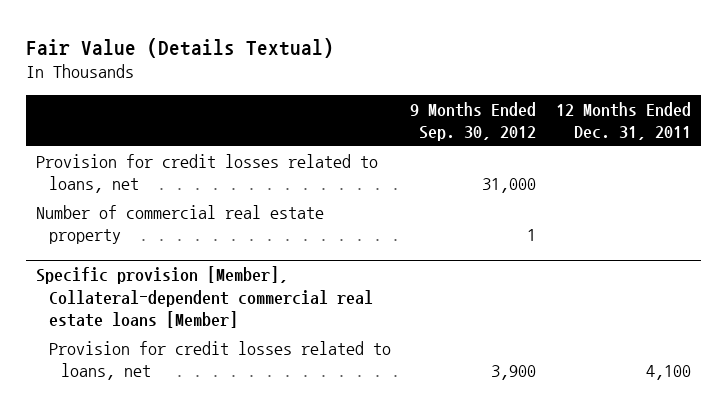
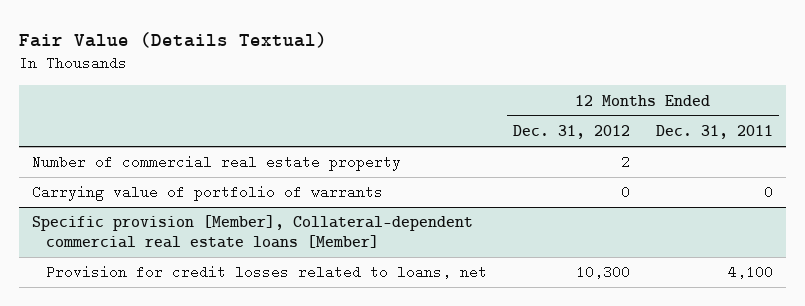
[410,101,537,142] 9 Months Ended Sep. 30, 2012 -> none
none -> [513,125,631,140] Dec. 31, 2012
[36,153,379,194] Provision for credit losses related to loans, net -> none
none -> [32,185,384,202] Carrying value of portfolio of warrants

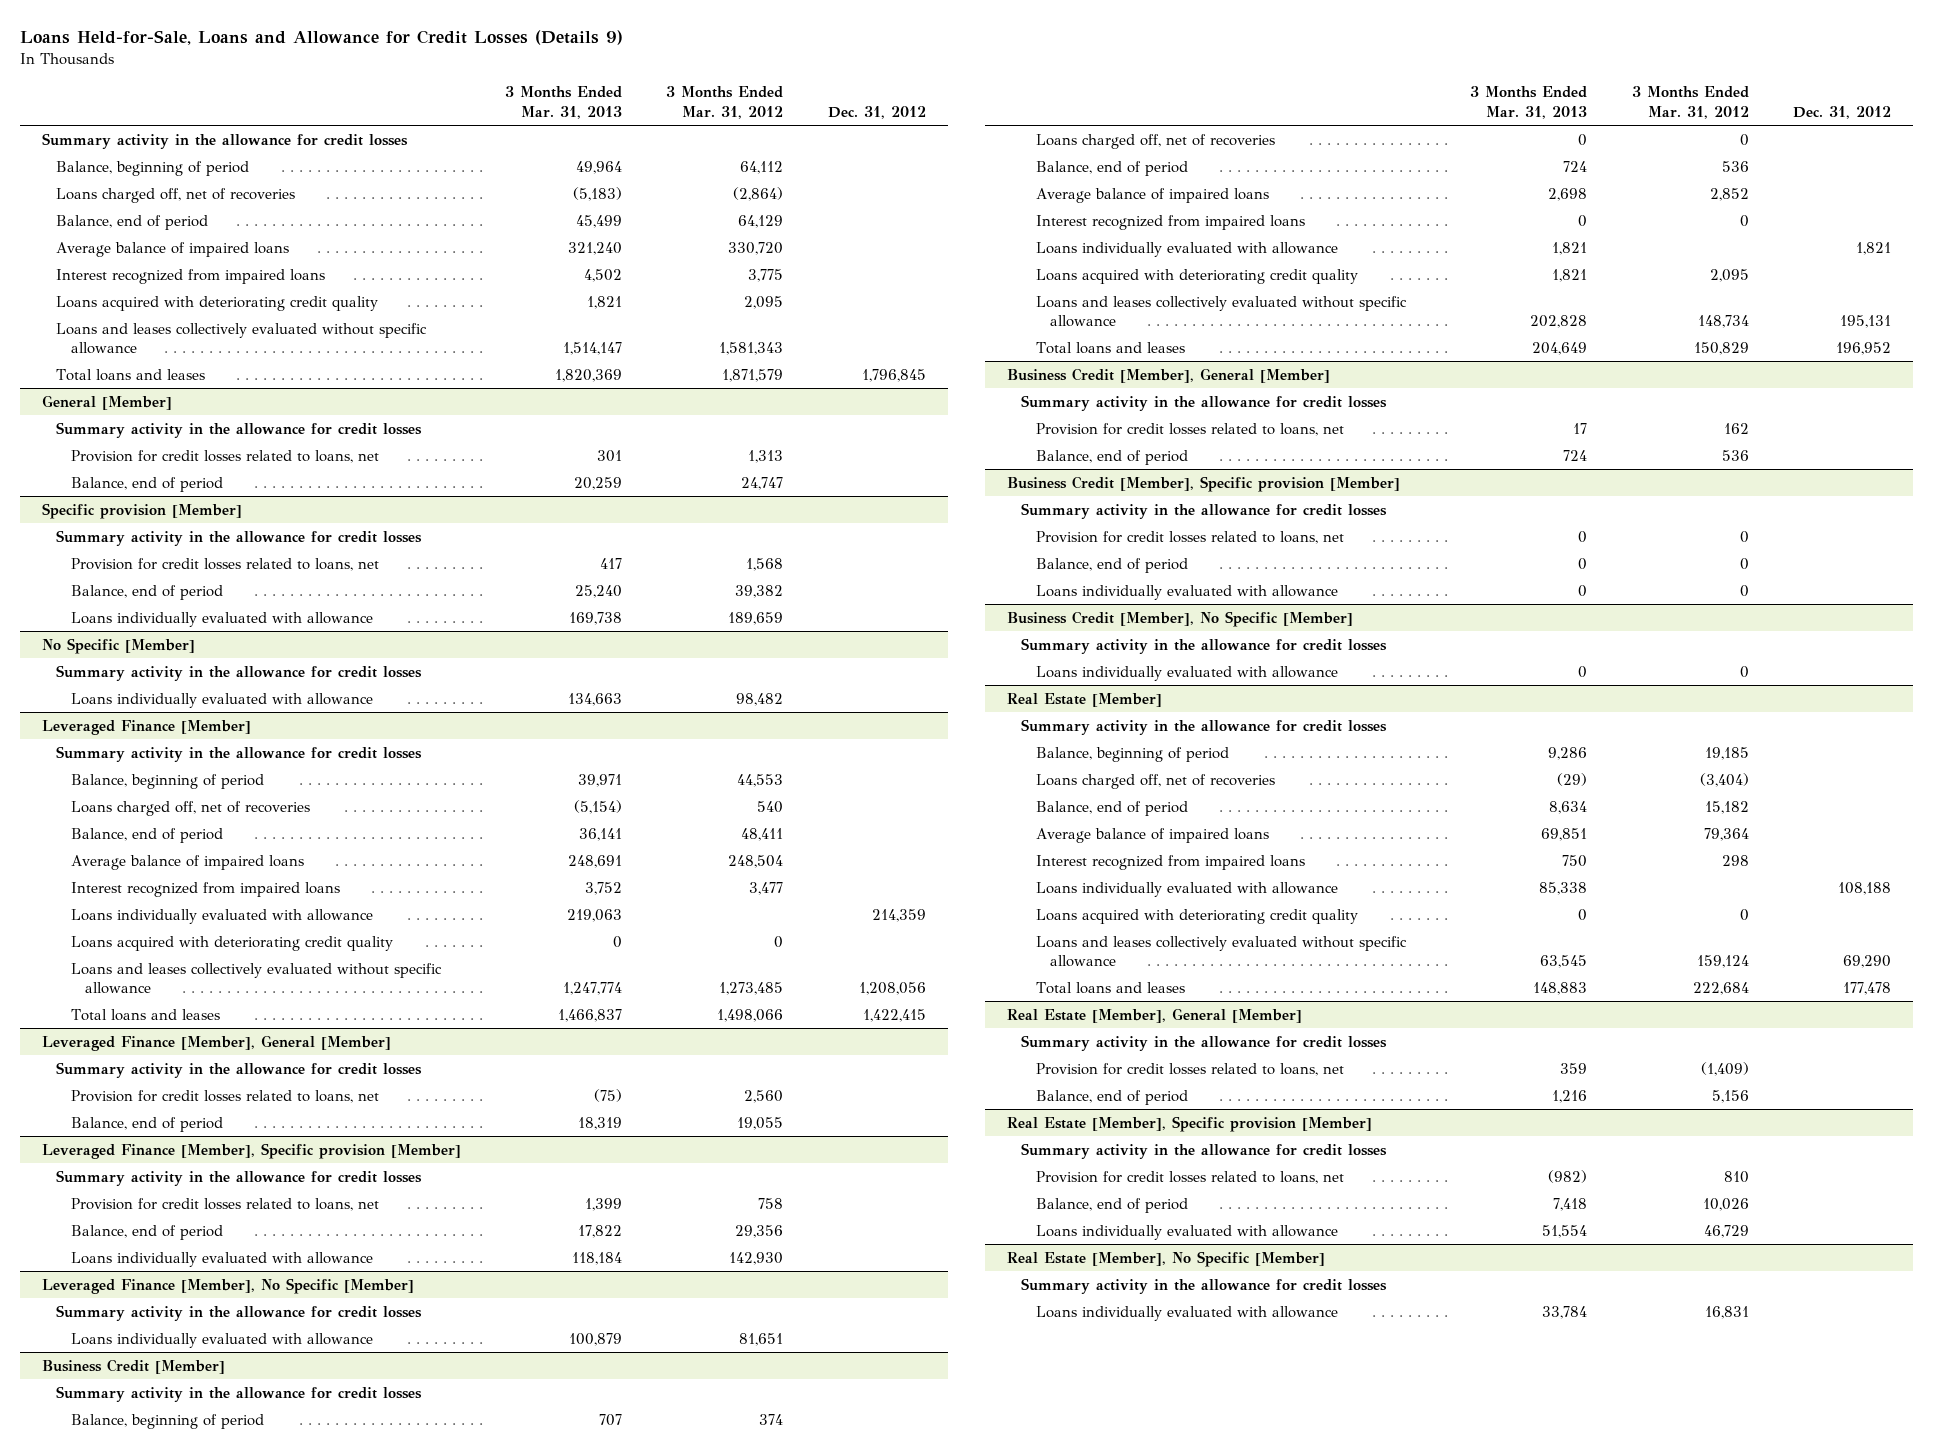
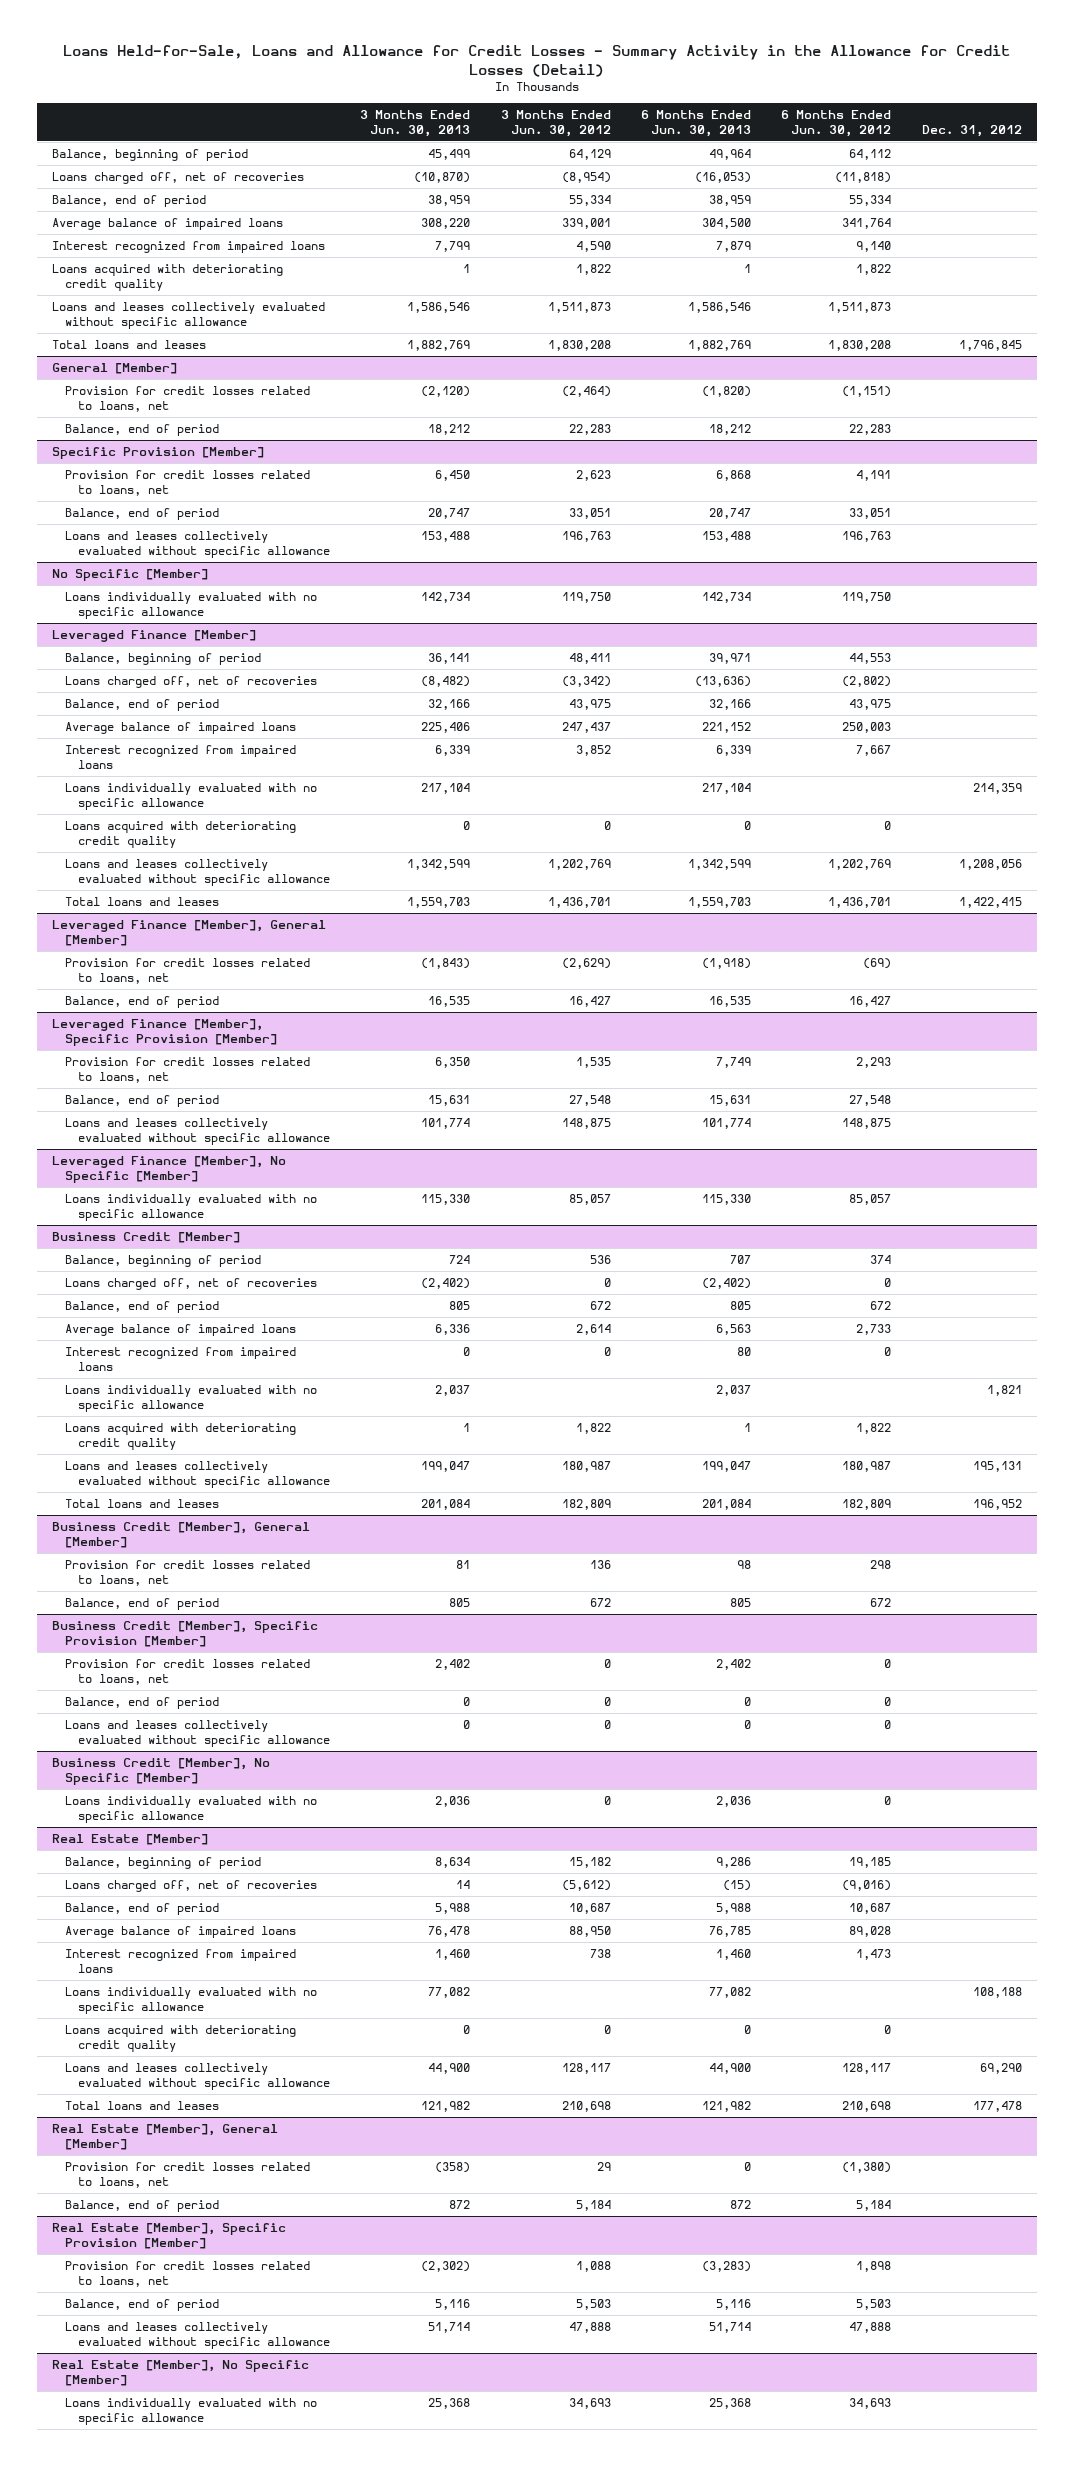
[20,30,624,46] Loans Held-for-Sale, Loans and Allowance for Credit Losses (Details 9) -> [63,44,1011,77] Loans Held-for-Sale, Loans and Allowance for Credit Losses - Summary Activity in the Allowance for Credit Losses (Detail)
[505,86,623,119] 3 Months Ended Mar. 31, 2013 -> none
[666,86,784,119] 3 Months Ended Mar. 31, 2012 -> none
none -> [360,109,471,137] 3 Months Ended Jun. 30, 2013
none -> [500,109,611,137] 3 Months Ended Jun. 30, 2012
none -> [641,109,752,137] 6 Months Ended Jun. 30, 2013
none -> [781,109,892,137] 6 Months Ended Jun. 30, 2012
[42,132,409,149] Summary activity in the allowance for credit losses -> none
[56,421,423,438] Summary activity in the allowance for credit losses -> none
[56,529,423,546] Summary activity in the allowance for credit losses -> none
[42,502,243,519] Specific provision [Member] -> [52,446,265,459] Specific Provision [Member]
[70,611,373,627] Loans individually evaluated with allowance -> none
none -> [65,530,331,558] Loans and leases collectively evaluated without specific allowance
[56,664,423,681] Summary activity in the allowance for credit losses -> none
[70,692,373,708] Loans individually evaluated with allowance -> [65,591,318,619] Loans individually evaluated with no specific allowance
[56,745,423,762] Summary activity in the allowance for credit losses -> none
[70,908,373,924] Loans individually evaluated with allowance -> [65,782,318,810] Loans individually evaluated with no specific allowance
[56,1061,423,1078] Summary activity in the allowance for credit losses -> none
[56,1169,423,1186] Summary activity in the allowance for credit losses -> none
[42,1142,462,1159] Leveraged Finance [Member], Specific provision [Member] -> [52,1018,278,1046] Leveraged Finance [Member], Specific Provision [Member]
[70,1251,373,1267] Loans individually evaluated with allowance -> none
none -> [65,1117,331,1145] Loans and leases collectively evaluated without specific allowance
[56,1304,423,1321] Summary activity in the allowance for credit losses -> none
[70,1332,373,1348] Loans individually evaluated with allowance -> [65,1193,318,1221] Loans individually evaluated with no specific allowance
[56,1385,423,1402] Summary activity in the allowance for credit losses -> none
[1035,241,1338,257] Loans individually evaluated with allowance -> [65,1384,318,1412] Loans individually evaluated with no specific allowance
[1021,394,1388,411] Summary activity in the allowance for credit losses -> none
[1021,502,1388,519] Summary activity in the allowance for credit losses -> none
[1007,475,1401,492] Business Credit [Member], Specific provision [Member] -> [52,1620,319,1647] Business Credit [Member], Specific Provision [Member]
[1035,584,1338,600] Loans individually evaluated with allowance -> none
none -> [65,1719,331,1747] Loans and leases collectively evaluated without specific allowance
[1021,637,1388,654] Summary activity in the allowance for credit losses -> none
[1035,665,1338,681] Loans individually evaluated with allowance -> [65,1795,318,1823] Loans individually evaluated with no specific allowance
[1021,718,1388,735] Summary activity in the allowance for credit losses -> none
[1035,881,1338,897] Loans individually evaluated with allowance -> [65,1986,318,2014] Loans individually evaluated with no specific allowance
[1021,1034,1388,1051] Summary activity in the allowance for credit losses -> none
[1021,1142,1388,1159] Summary activity in the allowance for credit losses -> none
[1007,1115,1373,1132] Real Estate [Member], Specific provision [Member] -> [52,2222,287,2249] Real Estate [Member], Specific Provision [Member]
[1035,1224,1338,1240] Loans individually evaluated with allowance -> none
none -> [65,2321,331,2349] Loans and leases collectively evaluated without specific allowance
[1021,1277,1388,1294] Summary activity in the allowance for credit losses -> none
[1035,1305,1338,1321] Loans individually evaluated with allowance -> [65,2397,318,2425] Loans individually evaluated with no specific allowance

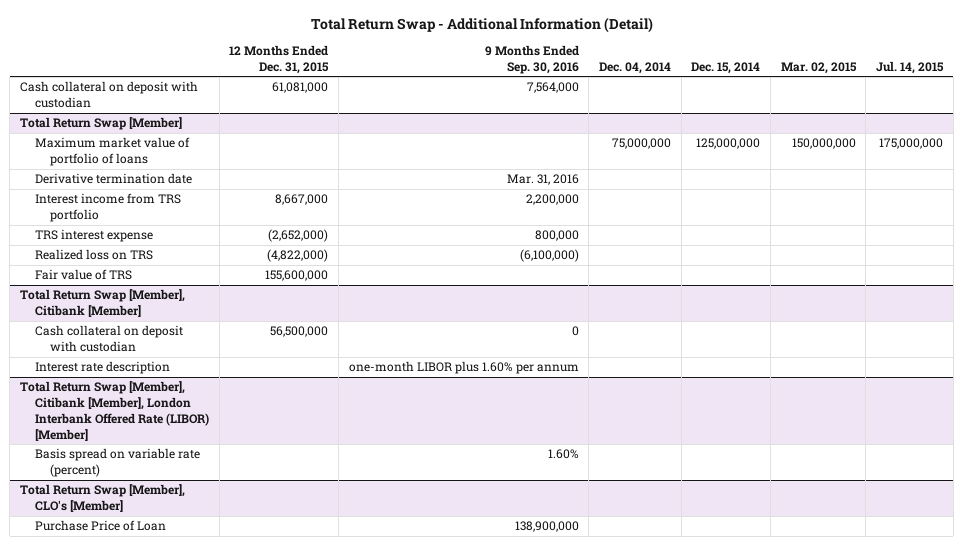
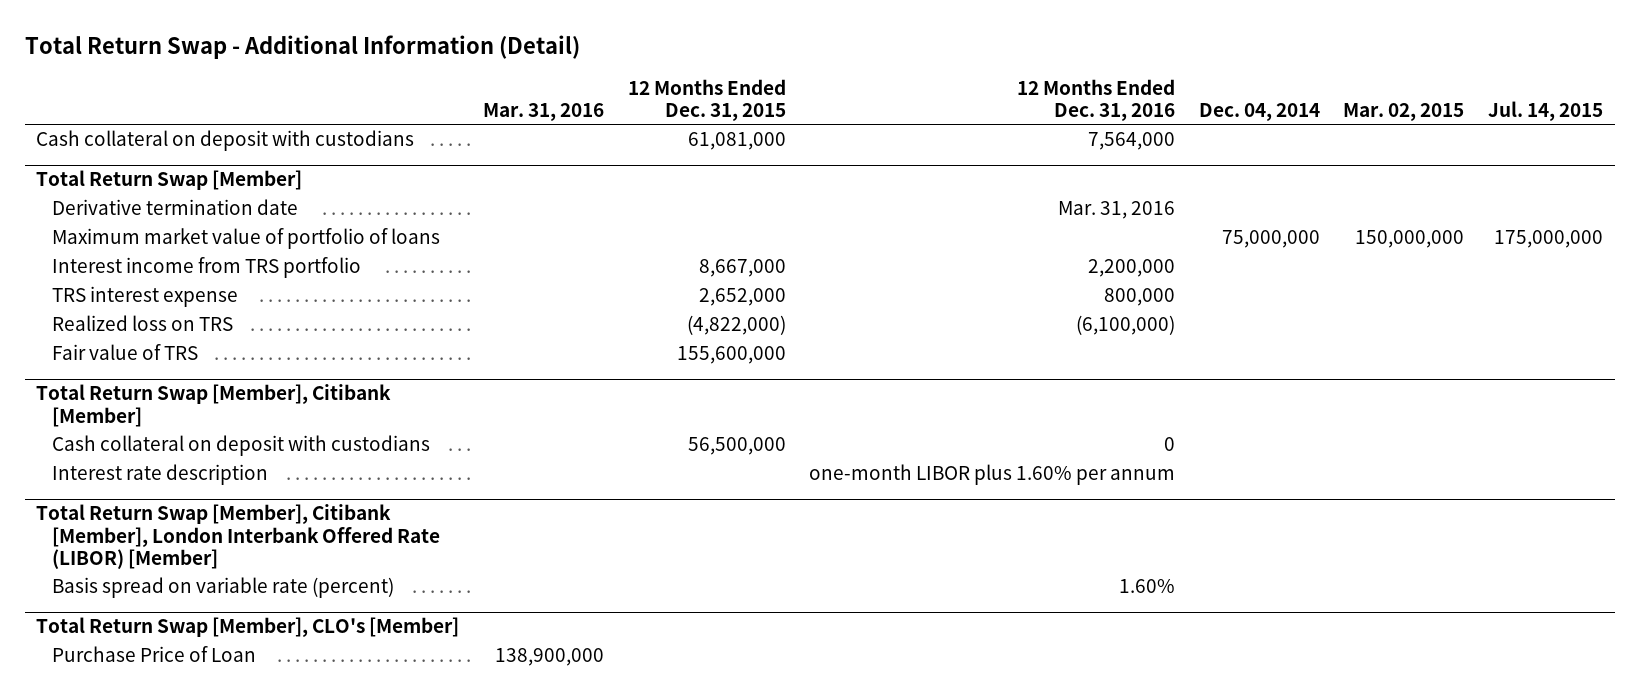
[484,45,579,74] 9 Months Ended Sep. 30, 2016 -> none
[691,61,761,74] Dec. 15, 2014 -> none
none -> [482,102,604,121] Mar. 31, 2016
none -> [1017,78,1176,121] 12 Months Ended Dec. 31, 2016
[19,81,198,109] Cash collateral on deposit with custodian -> [36,130,415,152] Cash collateral on deposit with custodians
[34,137,190,167] Maximum market value of portfolio of loans -> [52,228,441,250] Maximum market value of portfolio of loans
[268,229,329,243] (2,652,000) -> [698,288,786,307] 2,652,000
[34,325,183,353] Cash collateral on deposit with custodian -> [52,435,431,457] Cash collateral on deposit with custodians

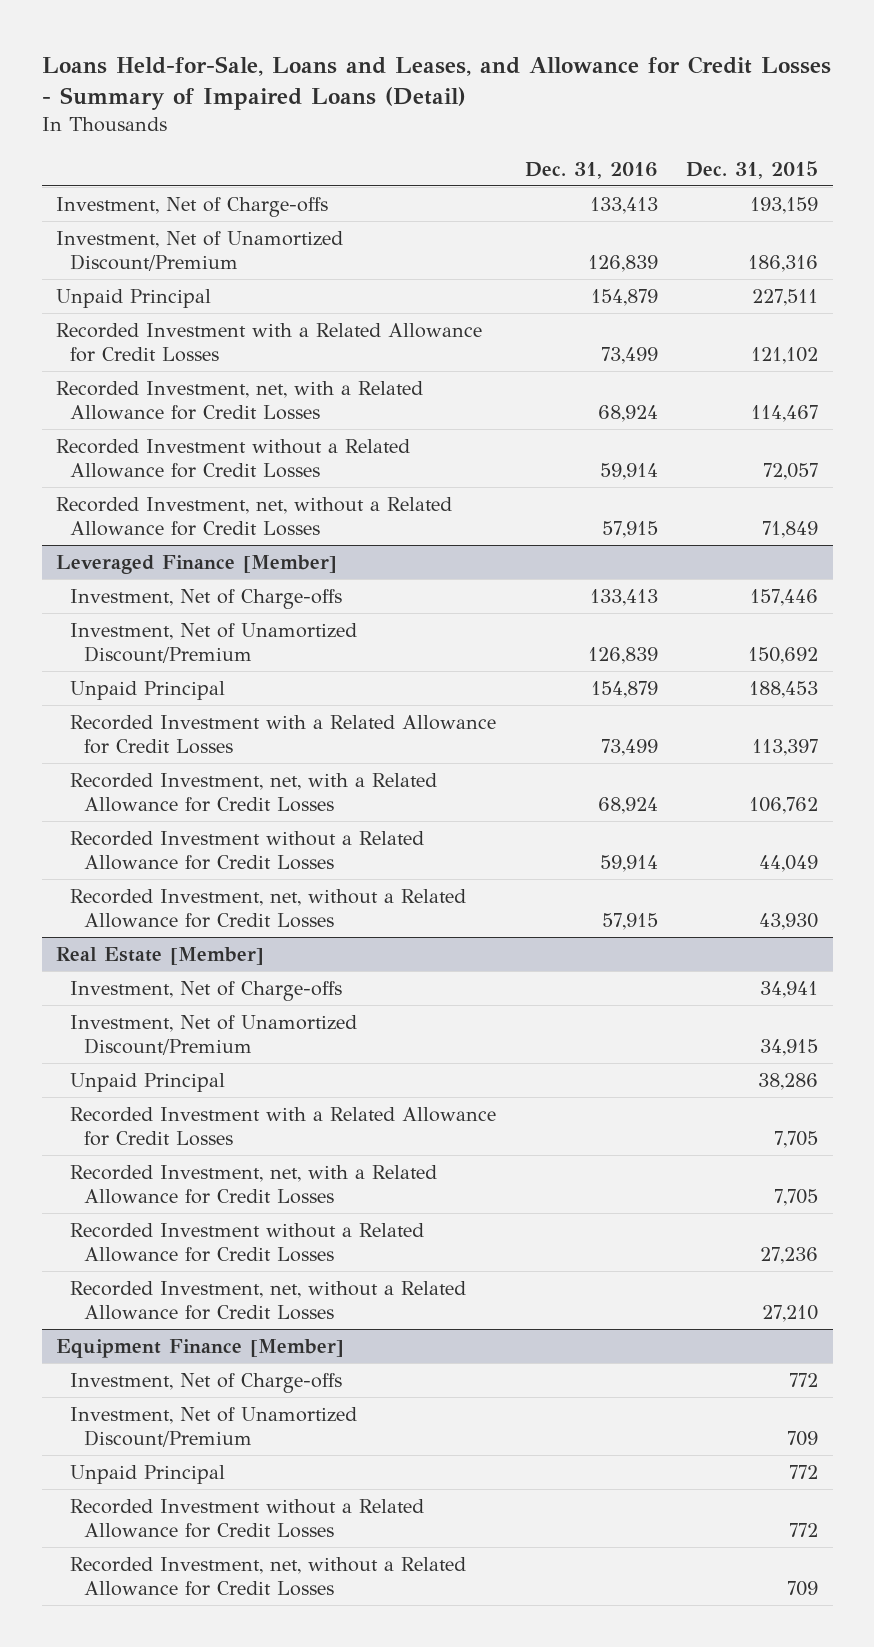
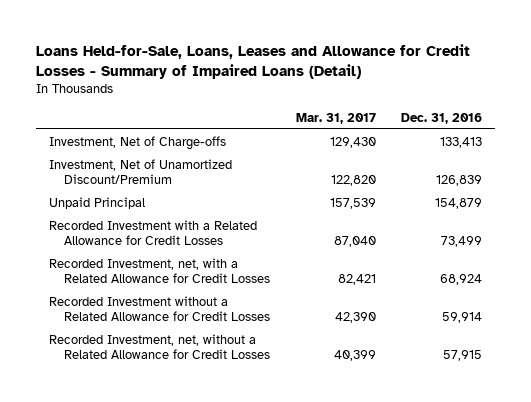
[41,55,831,111] Loans Held-for-Sale, Loans and Leases, and Allowance for Credit Losses - Summary of Impaired Loans (Detail) -> [36,43,471,79] Loans Held-for-Sale, Loans, Leases and Allowance for Credit Losses - Summary of Impaired Loans (Detail)
[686,160,819,179] Dec. 31, 2015 -> none
none -> [295,112,376,124] Mar. 31, 2017
[55,554,337,574] Leveraged Finance [Member] -> none
[70,588,343,609] Investment, Net of Charge-offs -> none
[70,622,358,664] Investment, Net of Unamortized Discount/Premium -> none
[70,680,226,700] Unpaid Principal -> none
[70,714,497,755] Recorded Investment with a Related Allowance for Credit Losses -> none
[70,772,438,813] Recorded Investment, net, with a Related Allowance for Credit Losses -> none
[70,830,425,871] Recorded Investment without a Related Allowance for Credit Losses -> none
[70,888,467,929] Recorded Investment, net, without a Related Allowance for Credit Losses -> none
[55,946,264,965] Real Estate [Member] -> none
[70,980,343,1001] Investment, Net of Charge-offs -> none
[70,1014,358,1056] Investment, Net of Unamortized Discount/Premium -> none
[70,1072,226,1092] Unpaid Principal -> none
[70,1106,497,1147] Recorded Investment with a Related Allowance for Credit Losses -> none
[70,1164,438,1205] Recorded Investment, net, with a Related Allowance for Credit Losses -> none
[70,1222,425,1263] Recorded Investment without a Related Allowance for Credit Losses -> none
[70,1280,467,1321] Recorded Investment, net, without a Related Allowance for Credit Losses -> none
[55,1338,344,1358] Equipment Finance [Member] -> none
[70,1372,343,1393] Investment, Net of Charge-offs -> none
[70,1406,358,1448] Investment, Net of Unamortized Discount/Premium -> none
[70,1464,226,1484] Unpaid Principal -> none
[70,1498,425,1539] Recorded Investment without a Related Allowance for Credit Losses -> none
[70,1556,467,1597] Recorded Investment, net, without a Related Allowance for Credit Losses -> none

